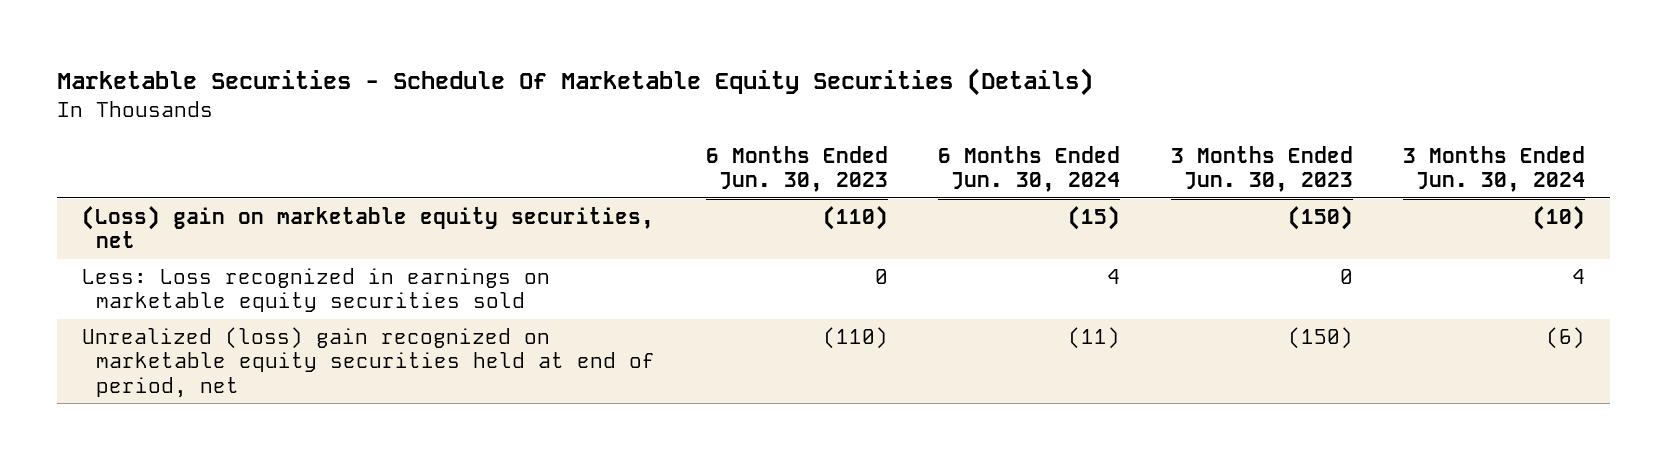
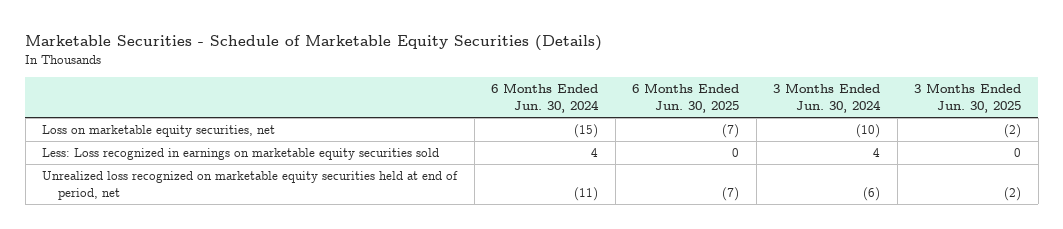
[56,67,1093,96] Marketable Securities - Schedule Of Marketable Equity Securities (Details) -> [25,34,603,51] Marketable Securities - Schedule of Marketable Equity Securities (Details)
[705,145,888,192] 6 Months Ended Jun. 30, 2023 -> none
[1170,145,1353,192] 3 Months Ended Jun. 30, 2023 -> none
none -> [632,83,740,114] 6 Months Ended Jun. 30, 2025
none -> [914,83,1022,114] 3 Months Ended Jun. 30, 2025
[81,206,654,249] (Loss) gain on marketable equity securities, net -> [42,125,276,138] Loss on marketable equity securities, net
[81,327,656,398] Unrealized (loss) gain recognized on marketable equity securities held at end of period, net -> [42,171,459,201] Unrealized loss recognized on marketable equity securities held at end of period, net

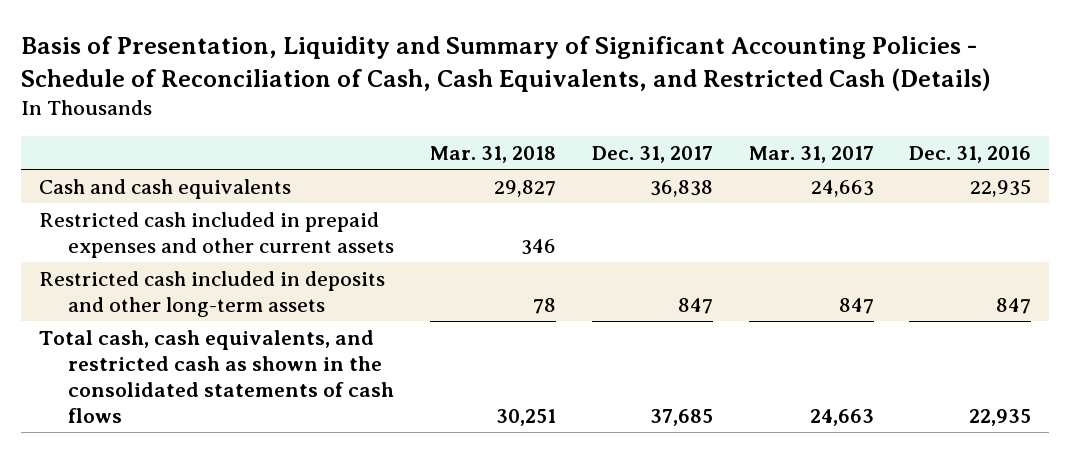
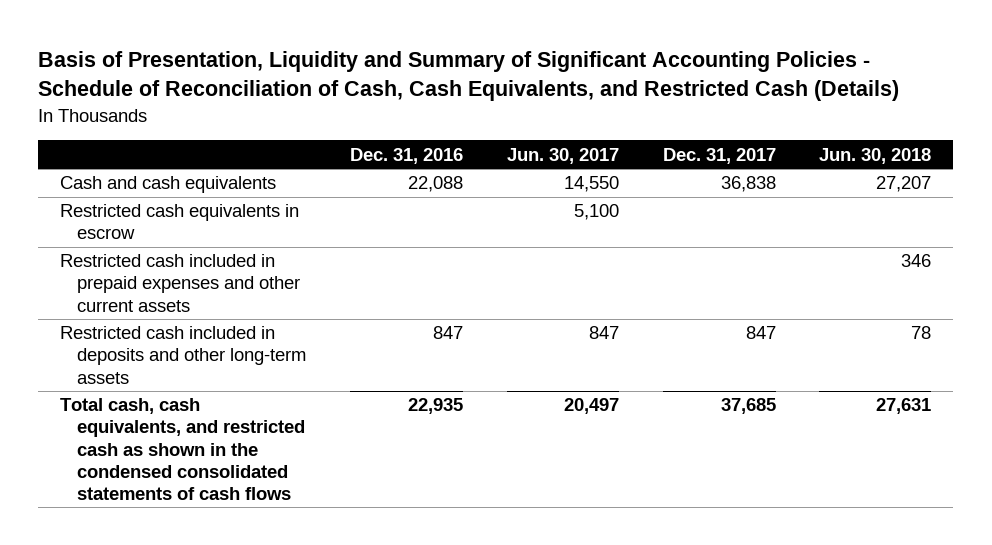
[429,146,556,164] Mar. 31, 2018 -> none
[748,146,874,164] Mar. 31, 2017 -> none
none -> [506,147,619,164] Jun. 30, 2017
none -> [819,147,932,164] Jun. 30, 2018
[970,178,1032,197] 22,935 -> [407,176,463,193] 22,088
none -> [60,204,300,240] Restricted cash equivalents in escrow
[39,329,394,424] Total cash, cash equivalents, and restricted cash as shown in the consolidated statements of cash flows -> [60,398,305,500] Total cash, cash equivalents, and restricted cash as shown in the condensed consolidated statements of cash flows

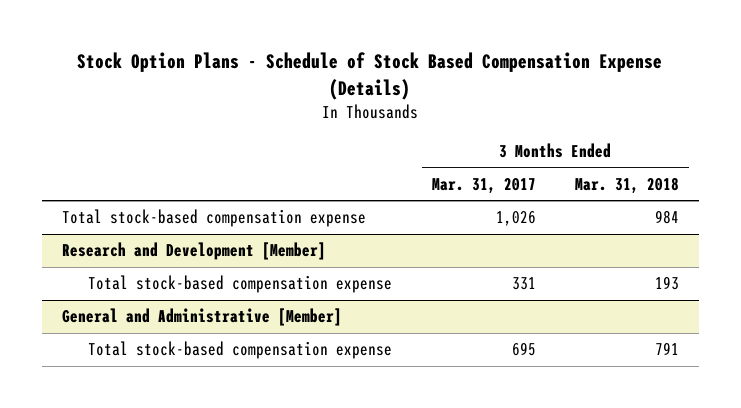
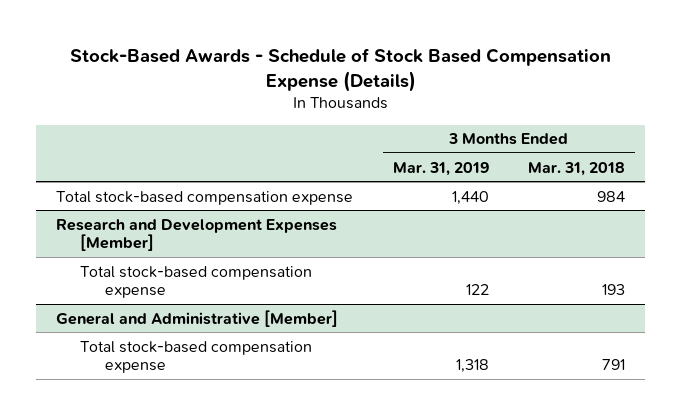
[77,52,663,100] Stock Option Plans - Schedule of Stock Based Compensation Expense (Details) -> [69,47,611,92] Stock-Based Awards - Schedule of Stock Based Compensation Expense (Details)
[431,177,536,194] Mar. 31, 2017 -> none
none -> [392,161,489,176] Mar. 31, 2019
[61,242,326,261] Research and Development [Member] -> [56,218,338,252] Research and Development Expenses [Member]

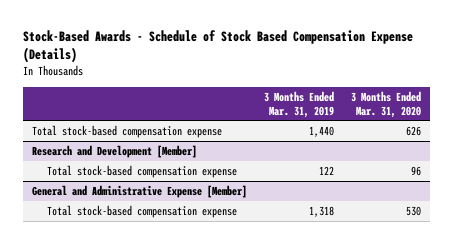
[527,161,625,176] Mar. 31, 2018 -> none
none -> [351,90,422,118] 3 Months Ended Mar. 31, 2020
[56,218,338,252] Research and Development Expenses [Member] -> [31,144,197,158] Research and Development [Member]
[56,309,339,327] General and Administrative [Member] -> [31,184,247,198] General and Administrative Expense [Member]

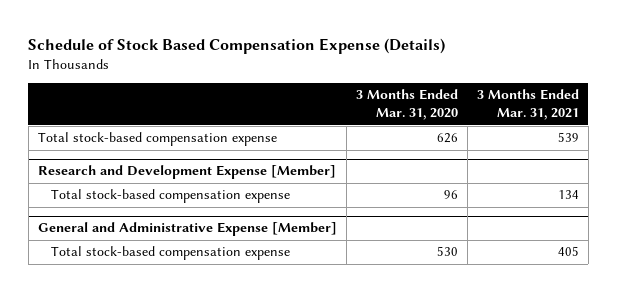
[23,30,414,64] Stock-Based Awards - Schedule of Stock Based Compensation Expense (Details) -> [28,38,446,55] Schedule of Stock Based Compensation Expense (Details)
[264,90,335,118] 3 Months Ended Mar. 31, 2019 -> none
none -> [476,89,579,121] 3 Months Ended Mar. 31, 2021
[31,144,197,158] Research and Development [Member] -> [37,165,336,180] Research and Development Expense [Member]

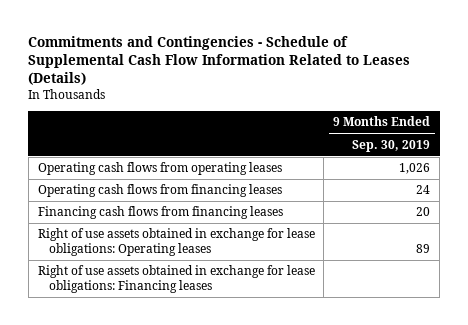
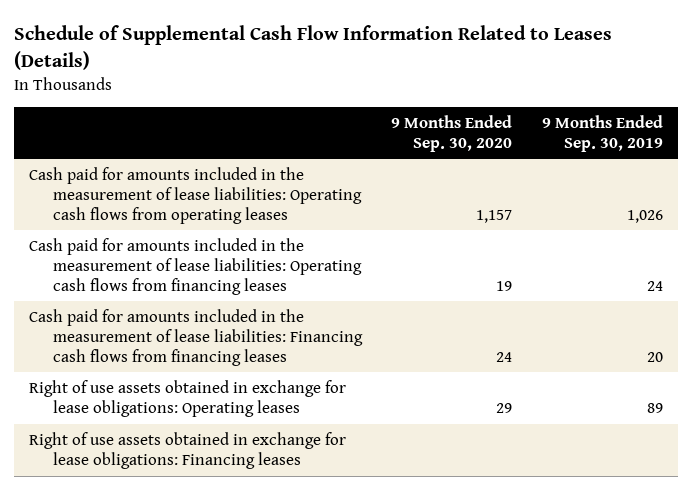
[28,35,411,86] Commitments and Contingencies - Schedule of Supplemental Cash Flow Information Related to Leases (Details) -> [13,25,612,70] Schedule of Supplemental Cash Flow Information Related to Leases (Details)
none -> [391,114,513,152] 9 Months Ended Sep. 30, 2020
[37,162,282,176] Operating cash flows from operating leases -> [28,167,362,224] Cash paid for amounts included in the measurement of lease liabilities: Operating cash flows from operating leases
[37,184,282,198] Operating cash flows from financing leases -> [28,238,362,295] Cash paid for amounts included in the measurement of lease liabilities: Operating cash flows from financing leases
[37,206,283,220] Financing cash flows from financing leases -> [28,309,363,366] Cash paid for amounts included in the measurement of lease liabilities: Financing cash flows from financing leases

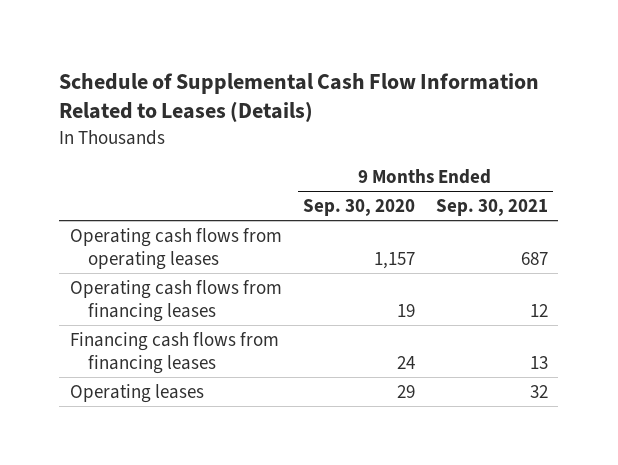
[541,114,663,152] 9 Months Ended Sep. 30, 2019 -> none
none -> [435,199,548,217] Sep. 30, 2021
[28,432,346,469] Right of use assets obtained in exchange for lease obligations: Financing leases -> none
[28,167,362,224] Cash paid for amounts included in the measurement of lease liabilities: Operating cash flows from operating leases -> [69,227,282,271] Operating cash flows from operating leases
[28,238,362,295] Cash paid for amounts included in the measurement of lease liabilities: Operating cash flows from financing leases -> [69,279,282,323] Operating cash flows from financing leases
[28,309,363,366] Cash paid for amounts included in the measurement of lease liabilities: Financing cash flows from financing leases -> [69,331,279,375] Financing cash flows from financing leases
[28,380,346,417] Right of use assets obtained in exchange for lease obligations: Operating leases -> [69,383,204,403] Operating leases

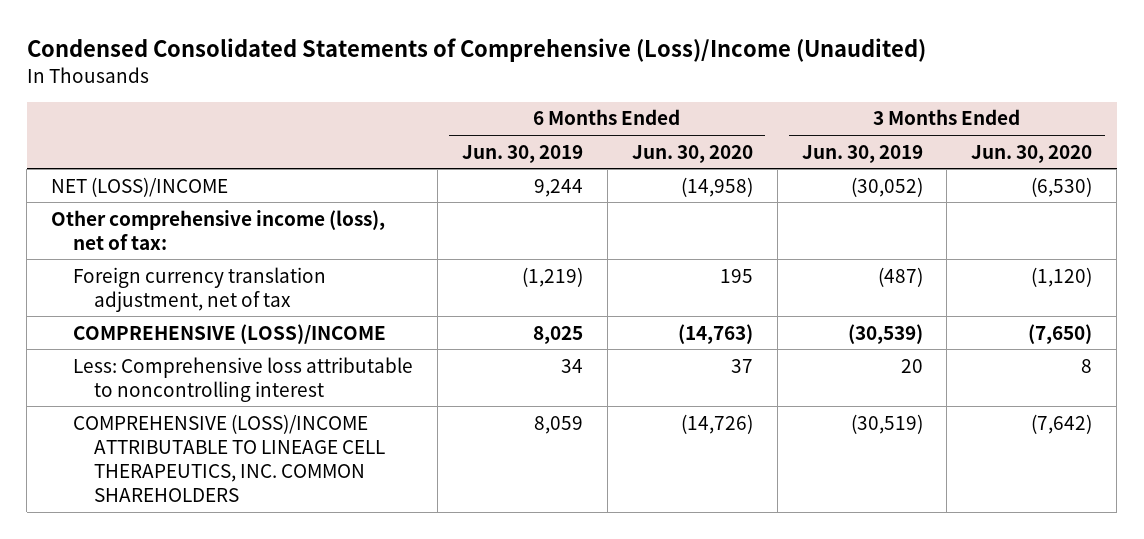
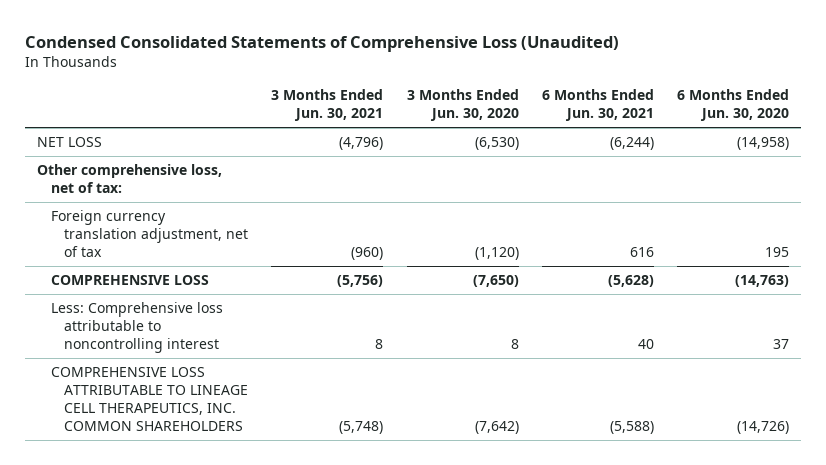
[26,37,926,62] Condensed Consolidated Statements of Comprehensive (Loss)/Income (Unaudited) -> [25,35,620,52] Condensed Consolidated Statements of Comprehensive Loss (Unaudited)
[461,144,583,163] Jun. 30, 2019 -> none
[801,144,923,163] Jun. 30, 2019 -> none
none -> [271,89,384,122] 3 Months Ended Jun. 30, 2021
none -> [541,89,654,122] 6 Months Ended Jun. 30, 2021
[51,176,229,197] NET (LOSS)/INCOME -> [37,137,103,148] NET LOSS
[51,209,386,250] Other comprehensive income (loss), net of tax: -> [37,164,223,194] Other comprehensive loss, net of tax:
[72,323,386,344] COMPREHENSIVE (LOSS)/INCOME -> [50,275,209,286] COMPREHENSIVE LOSS
[72,413,386,503] COMPREHENSIVE (LOSS)/INCOME ATTRIBUTABLE TO LINEAGE CELL THERAPEUTICS, INC. COMMON SHAREHOLDERS -> [50,367,248,431] COMPREHENSIVE LOSS ATTRIBUTABLE TO LINEAGE CELL THERAPEUTICS, INC. COMMON SHAREHOLDERS

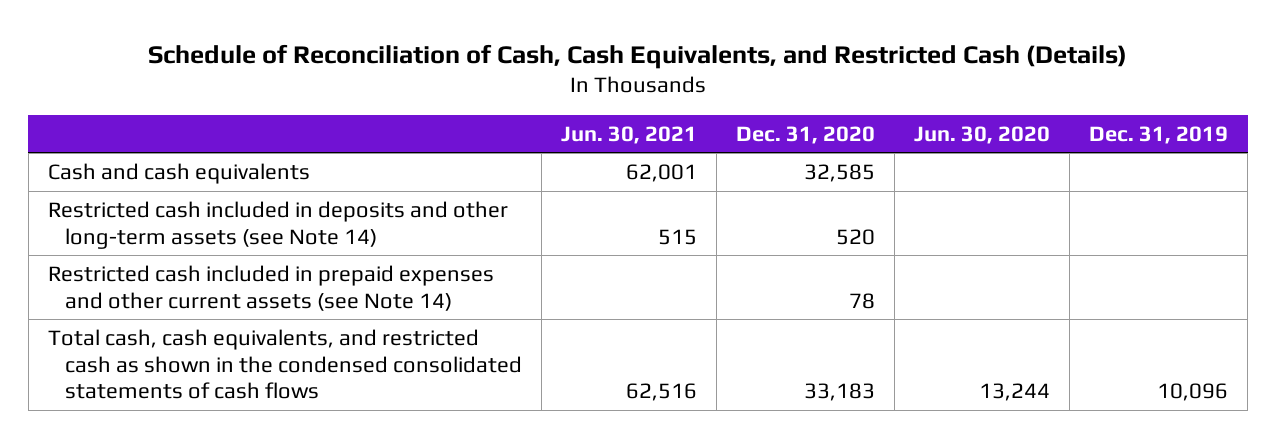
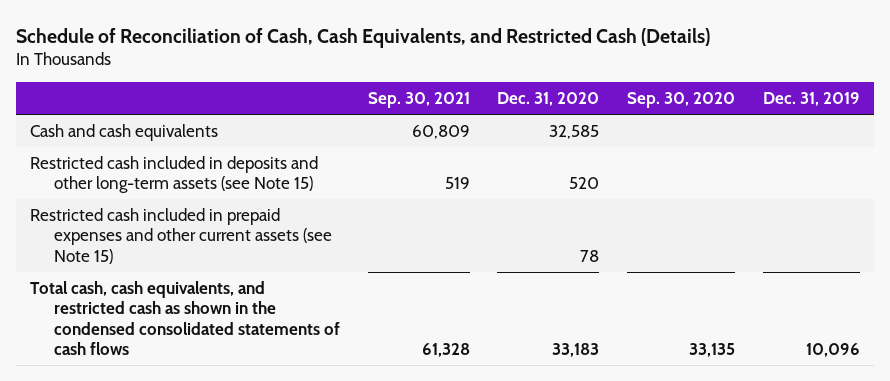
[560,125,697,144] Jun. 30, 2021 -> none
[914,125,1051,144] Jun. 30, 2020 -> none
none -> [367,92,470,109] Sep. 30, 2021
none -> [627,92,736,109] Sep. 30, 2020
[47,201,508,249] Restricted cash included in deposits and other long-term assets (see Note 14) -> [30,155,319,194] Restricted cash included in deposits and other long-term assets (see Note 15)
[47,265,494,311] Restricted cash included in prepaid expenses and other current assets (see Note 14) -> [30,207,332,264] Restricted cash included in prepaid expenses and other current assets (see Note 15)

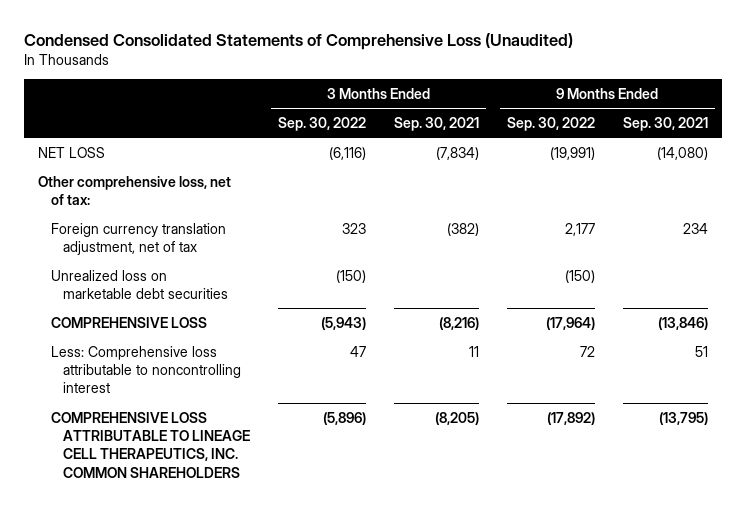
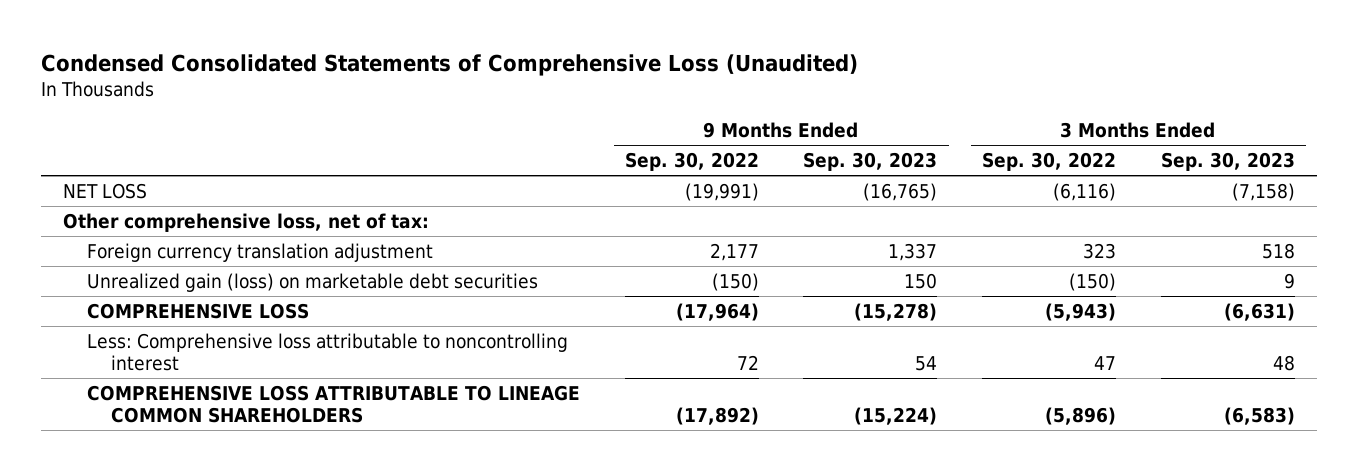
[394,117,480,132] Sep. 30, 2021 -> none
[622,117,708,132] Sep. 30, 2021 -> none
none -> [803,152,938,172] Sep. 30, 2023
none -> [1160,152,1295,172] Sep. 30, 2023
[50,222,226,255] Foreign currency translation adjustment, net of tax -> [87,242,434,262] Foreign currency translation adjustment
[50,269,229,299] Unrealized loss on marketable debt securities -> [87,272,539,292] Unrealized gain (loss) on marketable debt securities
[50,411,251,478] COMPREHENSIVE LOSS ATTRIBUTABLE TO LINEAGE CELL THERAPEUTICS, INC. COMMON SHAREHOLDERS -> [87,384,581,423] COMPREHENSIVE LOSS ATTRIBUTABLE TO LINEAGE COMMON SHAREHOLDERS

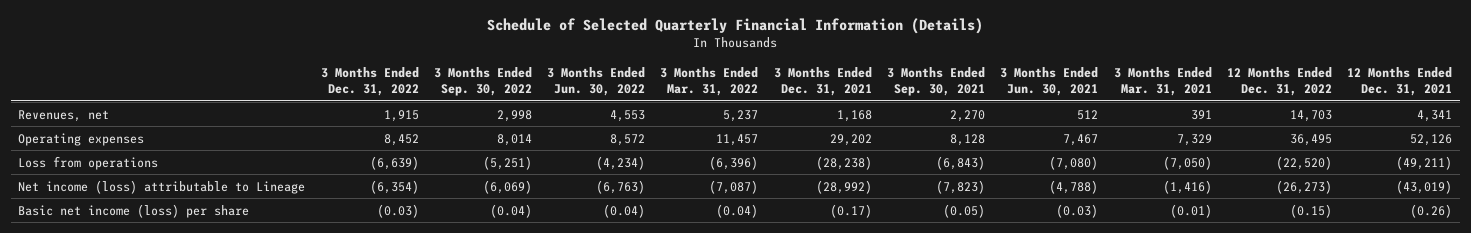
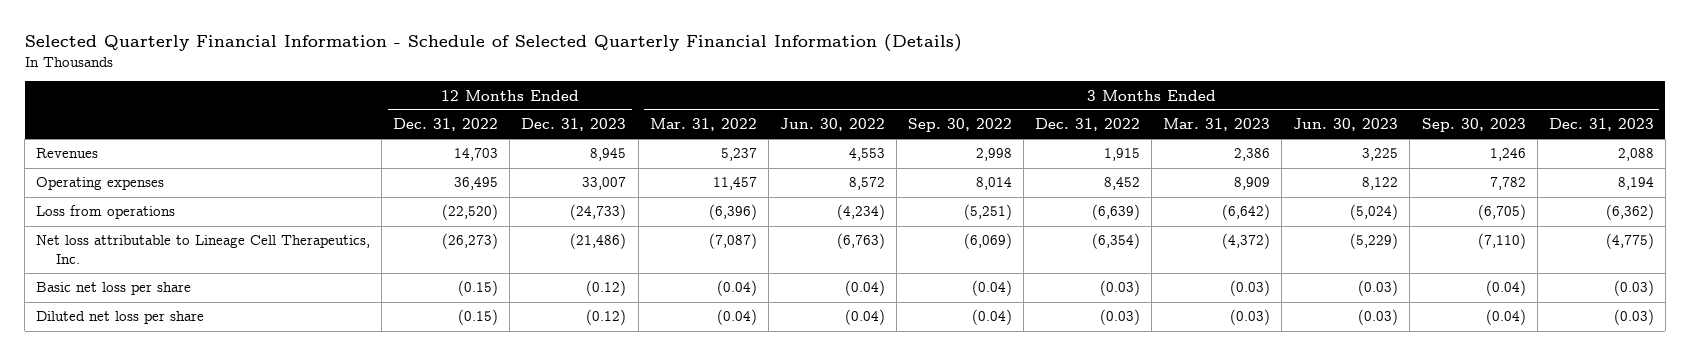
[487,18,984,35] Schedule of Selected Quarterly Financial Information (Details) -> [24,34,962,53] Selected Quarterly Financial Information - Schedule of Selected Quarterly Financial Information (Details)
[773,66,872,97] 3 Months Ended Dec. 31, 2021 -> none
[887,66,986,97] 3 Months Ended Sep. 30, 2021 -> none
[1000,66,1099,97] 3 Months Ended Jun. 30, 2021 -> none
[1113,66,1212,97] 3 Months Ended Mar. 31, 2021 -> none
[1347,66,1453,97] 12 Months Ended Dec. 31, 2021 -> none
none -> [521,118,627,132] Dec. 31, 2023
none -> [1163,118,1271,132] Mar. 31, 2023
none -> [1293,118,1399,132] Jun. 30, 2023
none -> [1421,118,1526,133] Sep. 30, 2023
none -> [1548,118,1654,132] Dec. 31, 2023
[18,109,110,122] Revenues, net -> [36,148,99,159] Revenues
[18,179,306,194] Net income (loss) attributable to Lineage -> [36,235,371,264] Net loss attributable to Lineage Cell Therapeutics, Inc.
[18,203,250,218] Basic net income (loss) per share -> [36,282,192,296] Basic net loss per share
none -> [36,311,205,325] Diluted net loss per share

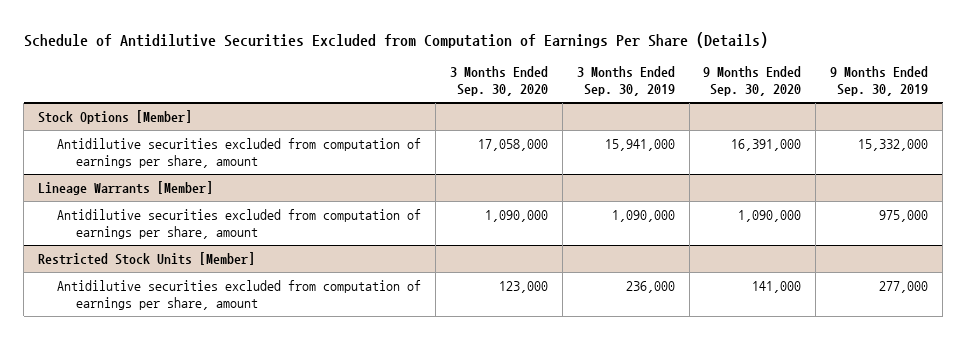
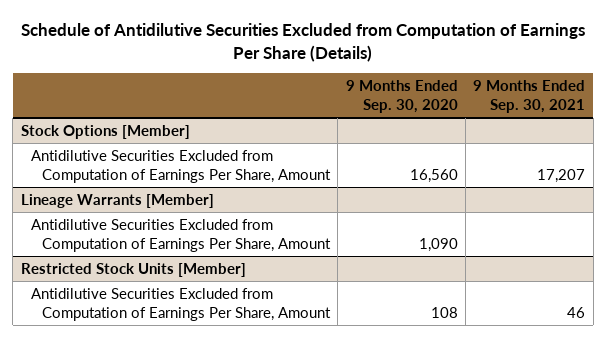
[449,66,548,97] 3 Months Ended Sep. 30, 2020 -> none
[576,66,675,97] 3 Months Ended Sep. 30, 2019 -> none
[830,66,929,97] 9 Months Ended Sep. 30, 2019 -> none
none -> [473,80,586,114] 9 Months Ended Sep. 30, 2021
[57,137,422,168] Antidilutive securities excluded from computation of earnings per share, amount -> [31,149,331,183] Antidilutive Securities Excluded from Computation of Earnings Per Share, Amount
[731,138,802,151] 16,391,000 -> [409,168,458,183] 16,560
[57,208,422,239] Antidilutive securities excluded from computation of earnings per share, amount -> [31,218,331,252] Antidilutive Securities Excluded from Computation of Earnings Per Share, Amount
[738,209,802,222] 1,090,000 -> [418,237,458,252] 1,090
[57,279,422,310] Antidilutive securities excluded from computation of earnings per share, amount -> [31,287,331,321] Antidilutive Securities Excluded from Computation of Earnings Per Share, Amount
[752,280,802,293] 141,000 -> [430,306,458,318] 108

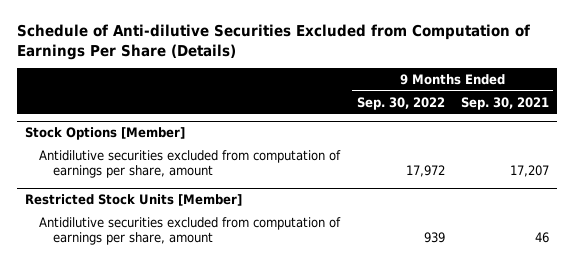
[20,22,585,62] Schedule of Antidilutive Securities Excluded from Computation of Earnings Per Share (Details) -> [16,24,530,60] Schedule of Anti-dilutive Securities Excluded from Computation of Earnings Per Share (Details)
[345,80,458,114] 9 Months Ended Sep. 30, 2020 -> none
none -> [356,96,445,110] Sep. 30, 2022
[20,193,214,208] Lineage Warrants [Member] -> none
[31,218,331,252] Antidilutive Securities Excluded from Computation of Earnings Per Share, Amount -> none
[31,149,331,183] Antidilutive Securities Excluded from Computation of Earnings Per Share, Amount -> [38,149,341,178] Antidilutive securities excluded from computation of earnings per share, amount
[31,287,331,321] Antidilutive Securities Excluded from Computation of Earnings Per Share, Amount -> [38,216,341,245] Antidilutive securities excluded from computation of earnings per share, amount

